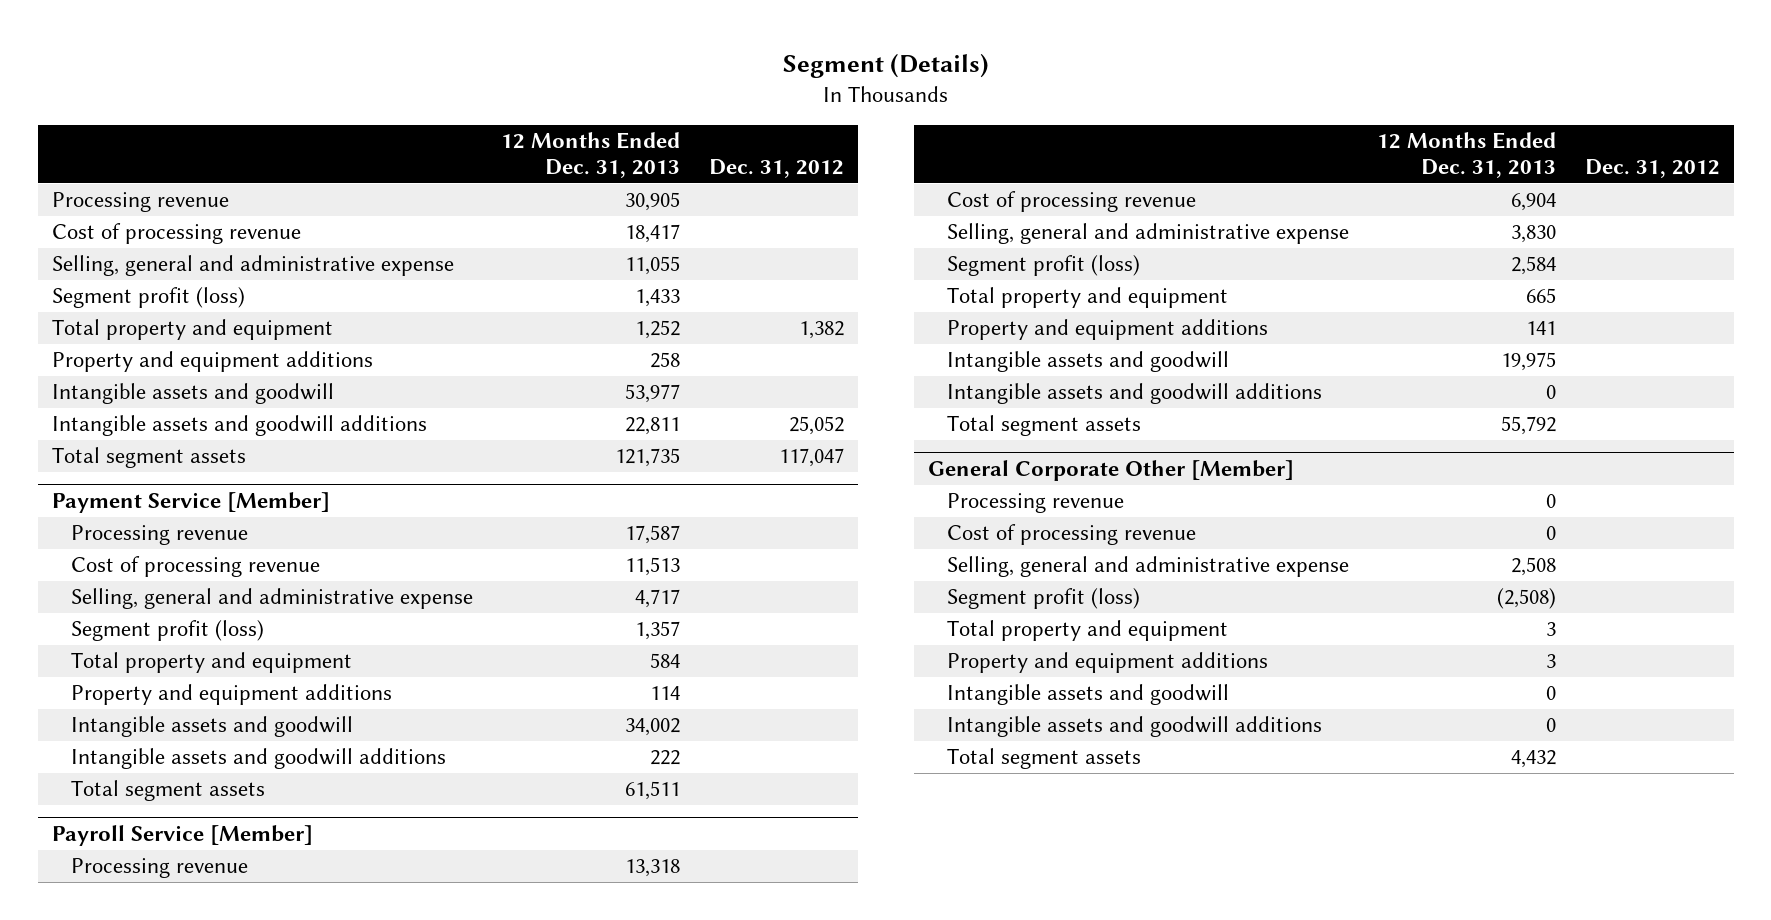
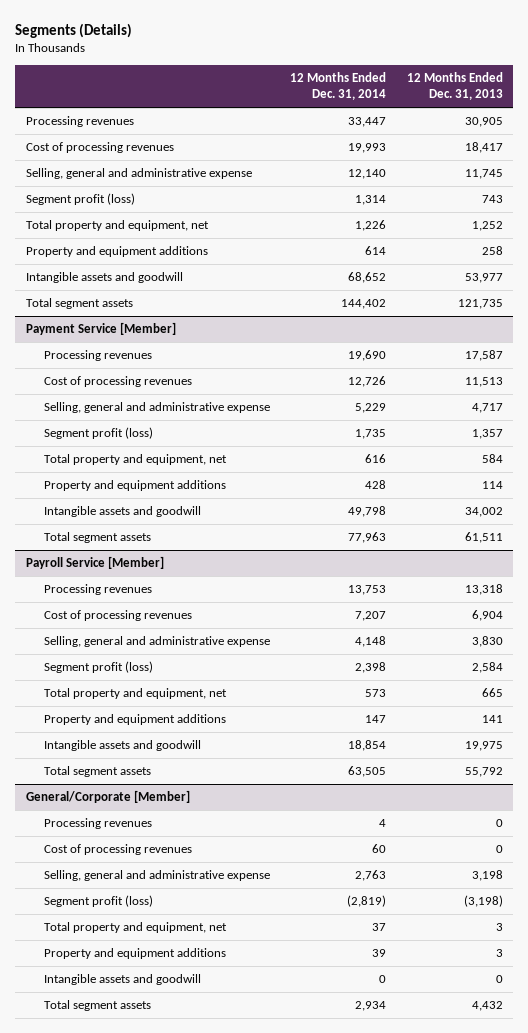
[782,53,989,79] Segment (Details) -> [15,22,133,38] Segments (Details)
[708,158,844,178] Dec. 31, 2012 -> none
none -> [290,71,387,101] 12 Months Ended Dec. 31, 2014
[51,192,229,213] Processing revenue -> [25,116,134,128] Processing revenues
[51,223,301,245] Cost of processing revenue -> [25,142,174,154] Cost of processing revenues
[625,256,681,276] 11,055 -> [464,169,503,180] 11,745
[635,289,681,308] 1,433 -> [481,195,503,204] 743
[51,319,333,341] Total property and equipment -> [25,220,209,232] Total property and equipment, net
[51,415,427,437] Intangible assets and goodwill additions -> none
[70,525,248,546] Processing revenue -> [43,350,152,362] Processing revenues
[70,556,320,578] Cost of processing revenue -> [43,376,192,388] Cost of processing revenues
[70,652,352,674] Total property and equipment -> [43,454,227,466] Total property and equipment, net
[70,748,446,770] Intangible assets and goodwill additions -> none
[70,858,248,879] Processing revenue -> [43,584,152,596] Processing revenues
[946,191,1196,213] Cost of processing revenue -> [43,610,192,622] Cost of processing revenues
[946,287,1228,309] Total property and equipment -> [43,688,227,700] Total property and equipment, net
[946,383,1322,405] Intangible assets and goodwill additions -> none
[927,460,1294,482] General Corporate Other [Member] -> [25,790,190,804] General/Corporate [Member]
[946,493,1124,514] Processing revenue -> [43,818,152,830] Processing revenues
[946,524,1196,546] Cost of processing revenue -> [43,844,192,856] Cost of processing revenues
[1511,557,1557,577] 2,508 -> [471,870,503,882] 3,198
[1497,588,1557,610] (2,508) -> [463,895,503,908] (3,198)
[946,620,1228,642] Total property and equipment -> [43,922,227,934] Total property and equipment, net
[946,716,1322,738] Intangible assets and goodwill additions -> none

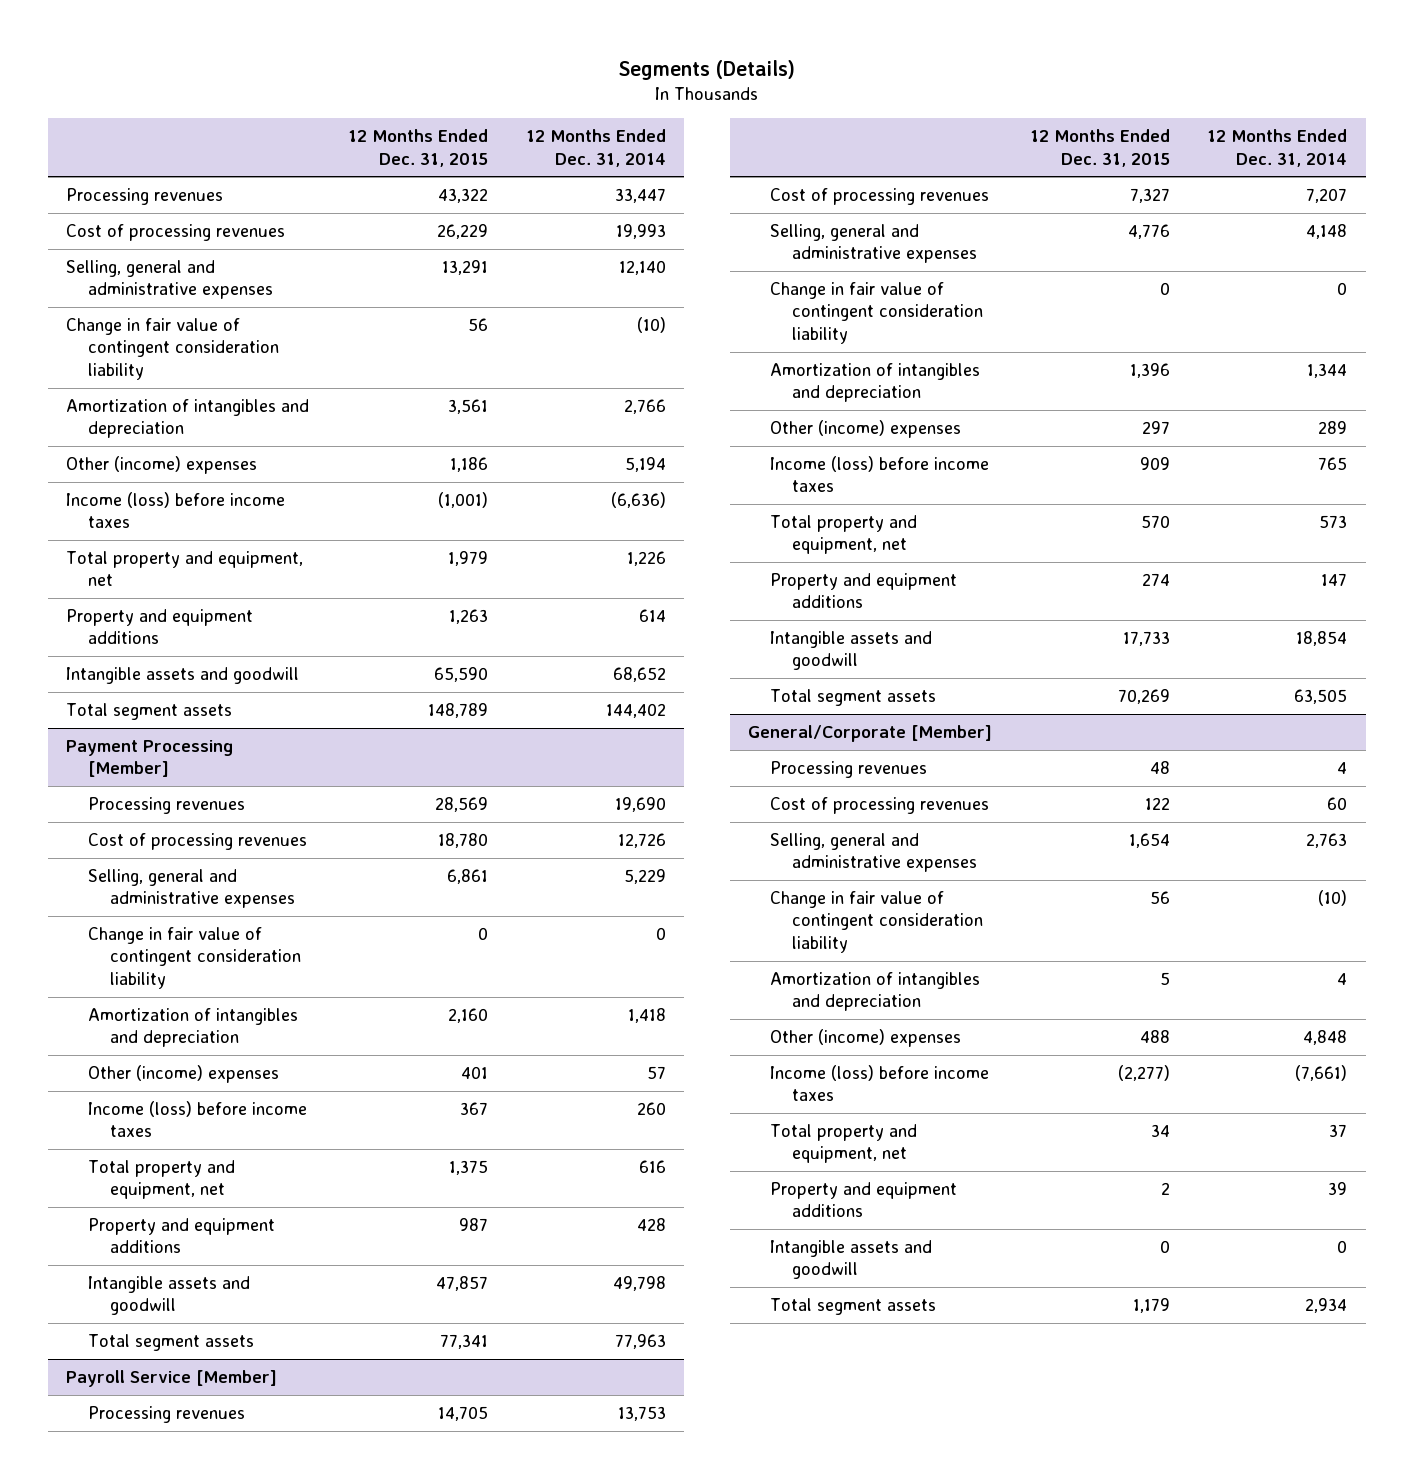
[406,71,503,101] 12 Months Ended Dec. 31, 2013 -> none
none -> [347,129,488,167] 12 Months Ended Dec. 31, 2015
[25,193,135,206] Segment profit (loss) -> none
[25,168,252,180] Selling, general and administrative expense -> [66,260,274,300] Selling, general and administrative expenses
none -> [66,318,280,380] Change in fair value of contingent consideration liability
none -> [66,399,310,439] Amortization of intangibles and depreciation
none -> [66,456,258,475] Other (income) expenses
none -> [66,492,286,529] Income (loss) before income taxes
[25,322,176,336] Payment Service [Member] -> [66,740,234,778] Payment Processing [Member]
[43,427,153,440] Segment profit (loss) -> none
[43,402,270,414] Selling, general and administrative expense -> [88,869,295,909] Selling, general and administrative expenses
none -> [88,927,301,989] Change in fair value of contingent consideration liability
none -> [88,1008,299,1048] Amortization of intangibles and depreciation
none -> [88,1065,280,1084] Other (income) expenses
none -> [88,1101,308,1138] Income (loss) before income taxes
[43,661,153,674] Segment profit (loss) -> none
[43,636,270,648] Selling, general and administrative expense -> [769,224,977,264] Selling, general and administrative expenses
none -> [769,282,983,344] Change in fair value of contingent consideration liability
none -> [769,363,980,403] Amortization of intangibles and depreciation
none -> [769,420,961,439] Other (income) expenses
none -> [769,456,989,493] Income (loss) before income taxes
[43,895,153,908] Segment profit (loss) -> none
[43,870,270,882] Selling, general and administrative expense -> [769,833,977,873] Selling, general and administrative expenses
none -> [769,891,983,953] Change in fair value of contingent consideration liability
none -> [769,972,980,1012] Amortization of intangibles and depreciation
none -> [769,1029,961,1048] Other (income) expenses
none -> [769,1065,989,1102] Income (loss) before income taxes

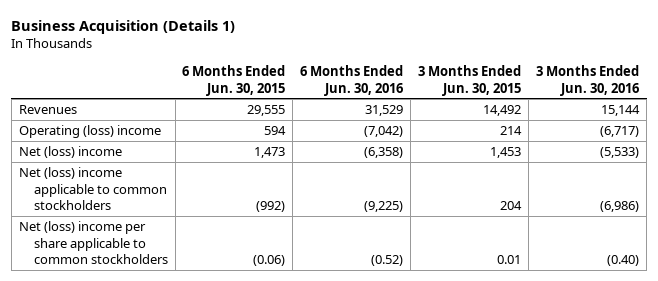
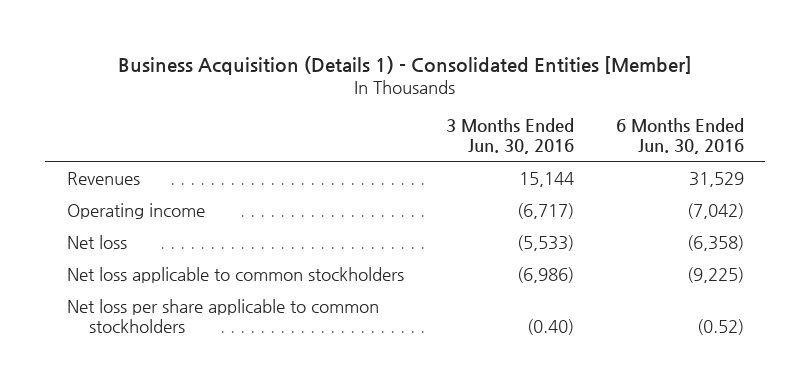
[11,19,236,34] Business Acquisition (Details 1) -> [118,55,693,75] Business Acquisition (Details 1) - Consolidated Entities [Member]
[182,65,286,96] 6 Months Ended Jun. 30, 2015 -> none
[418,65,522,96] 3 Months Ended Jun. 30, 2015 -> none
[18,125,161,139] Operating (loss) income -> [66,202,205,219] Operating income
[18,146,122,159] Net (loss) income -> [66,234,127,249] Net loss
[18,167,167,211] Net (loss) income applicable to common stockholders -> [66,266,404,283] Net loss applicable to common stockholders
[18,221,168,265] Net (loss) income per share applicable to common stockholders -> [66,298,379,334] Net loss per share applicable to common stockholders

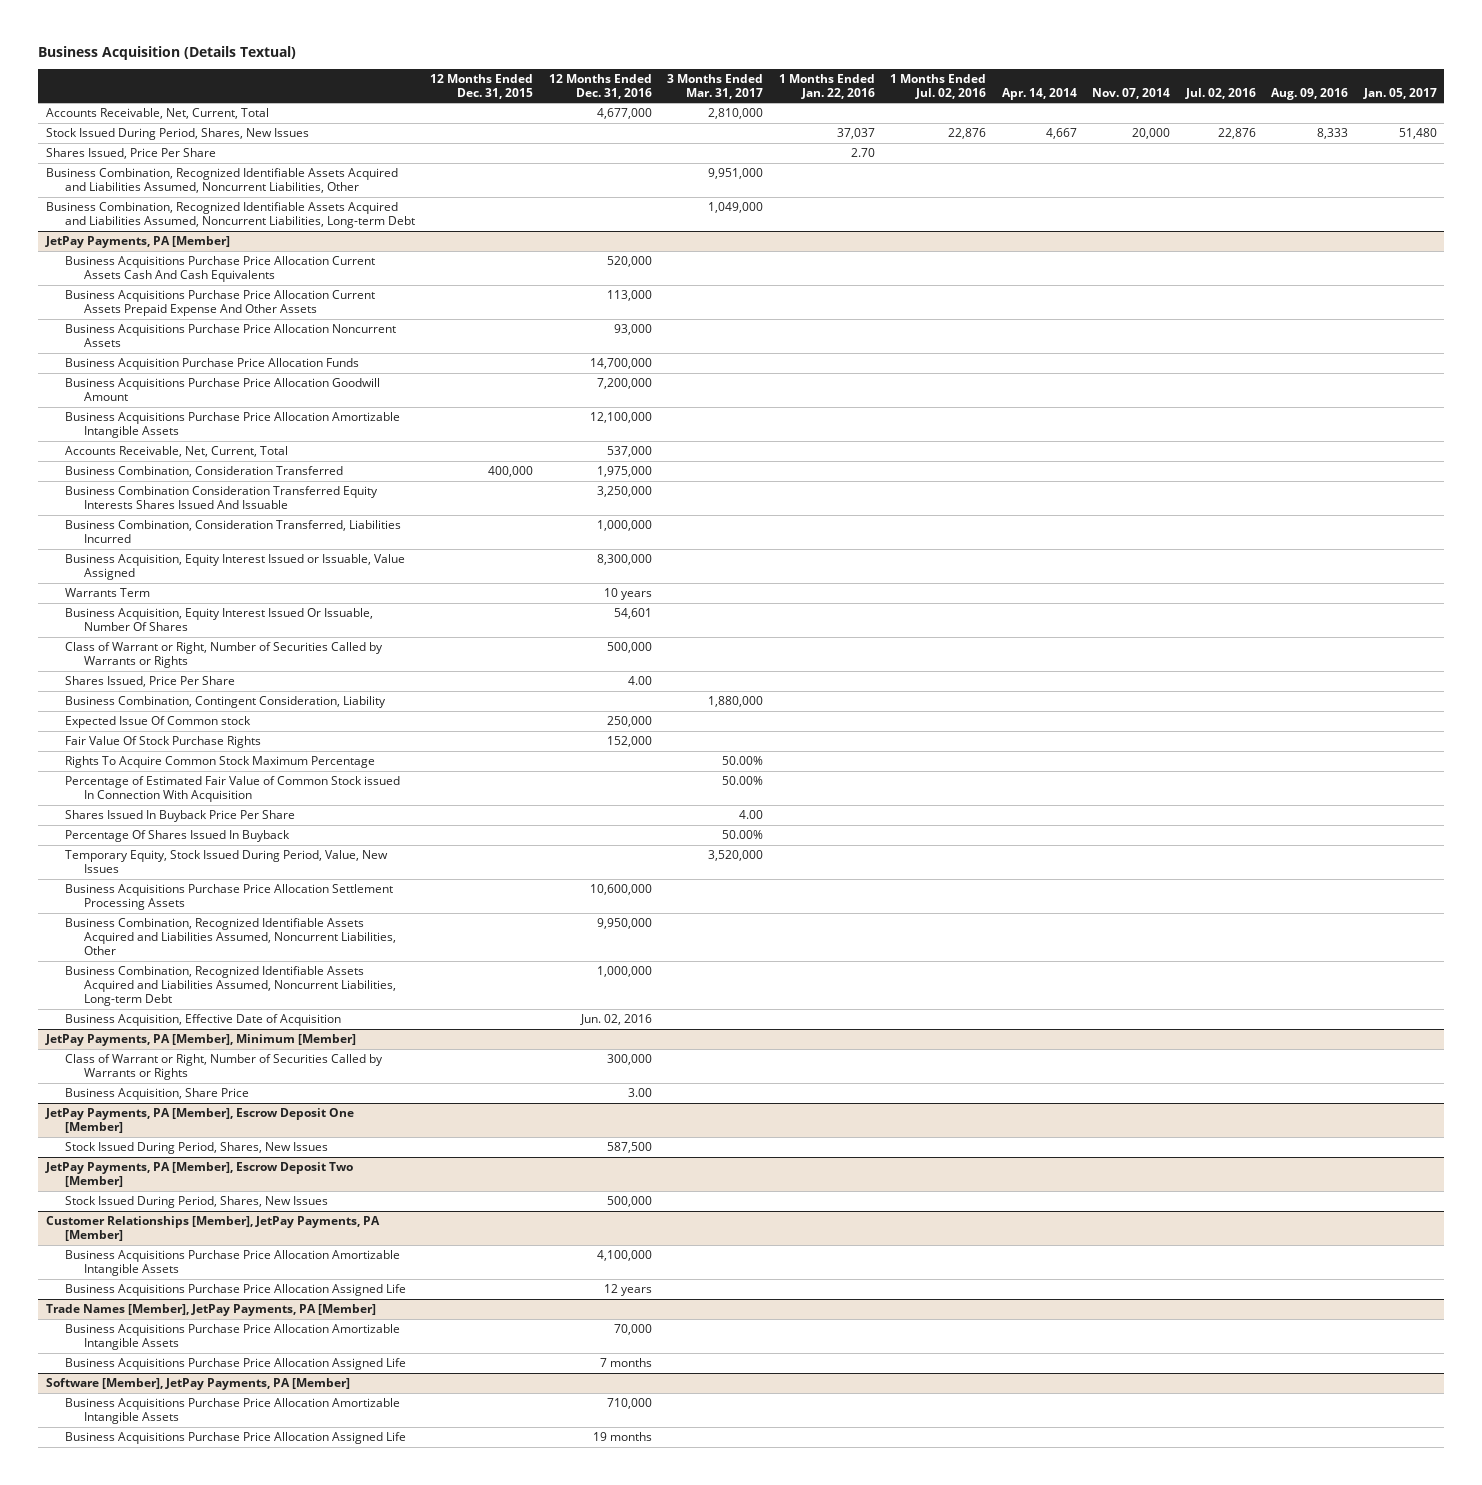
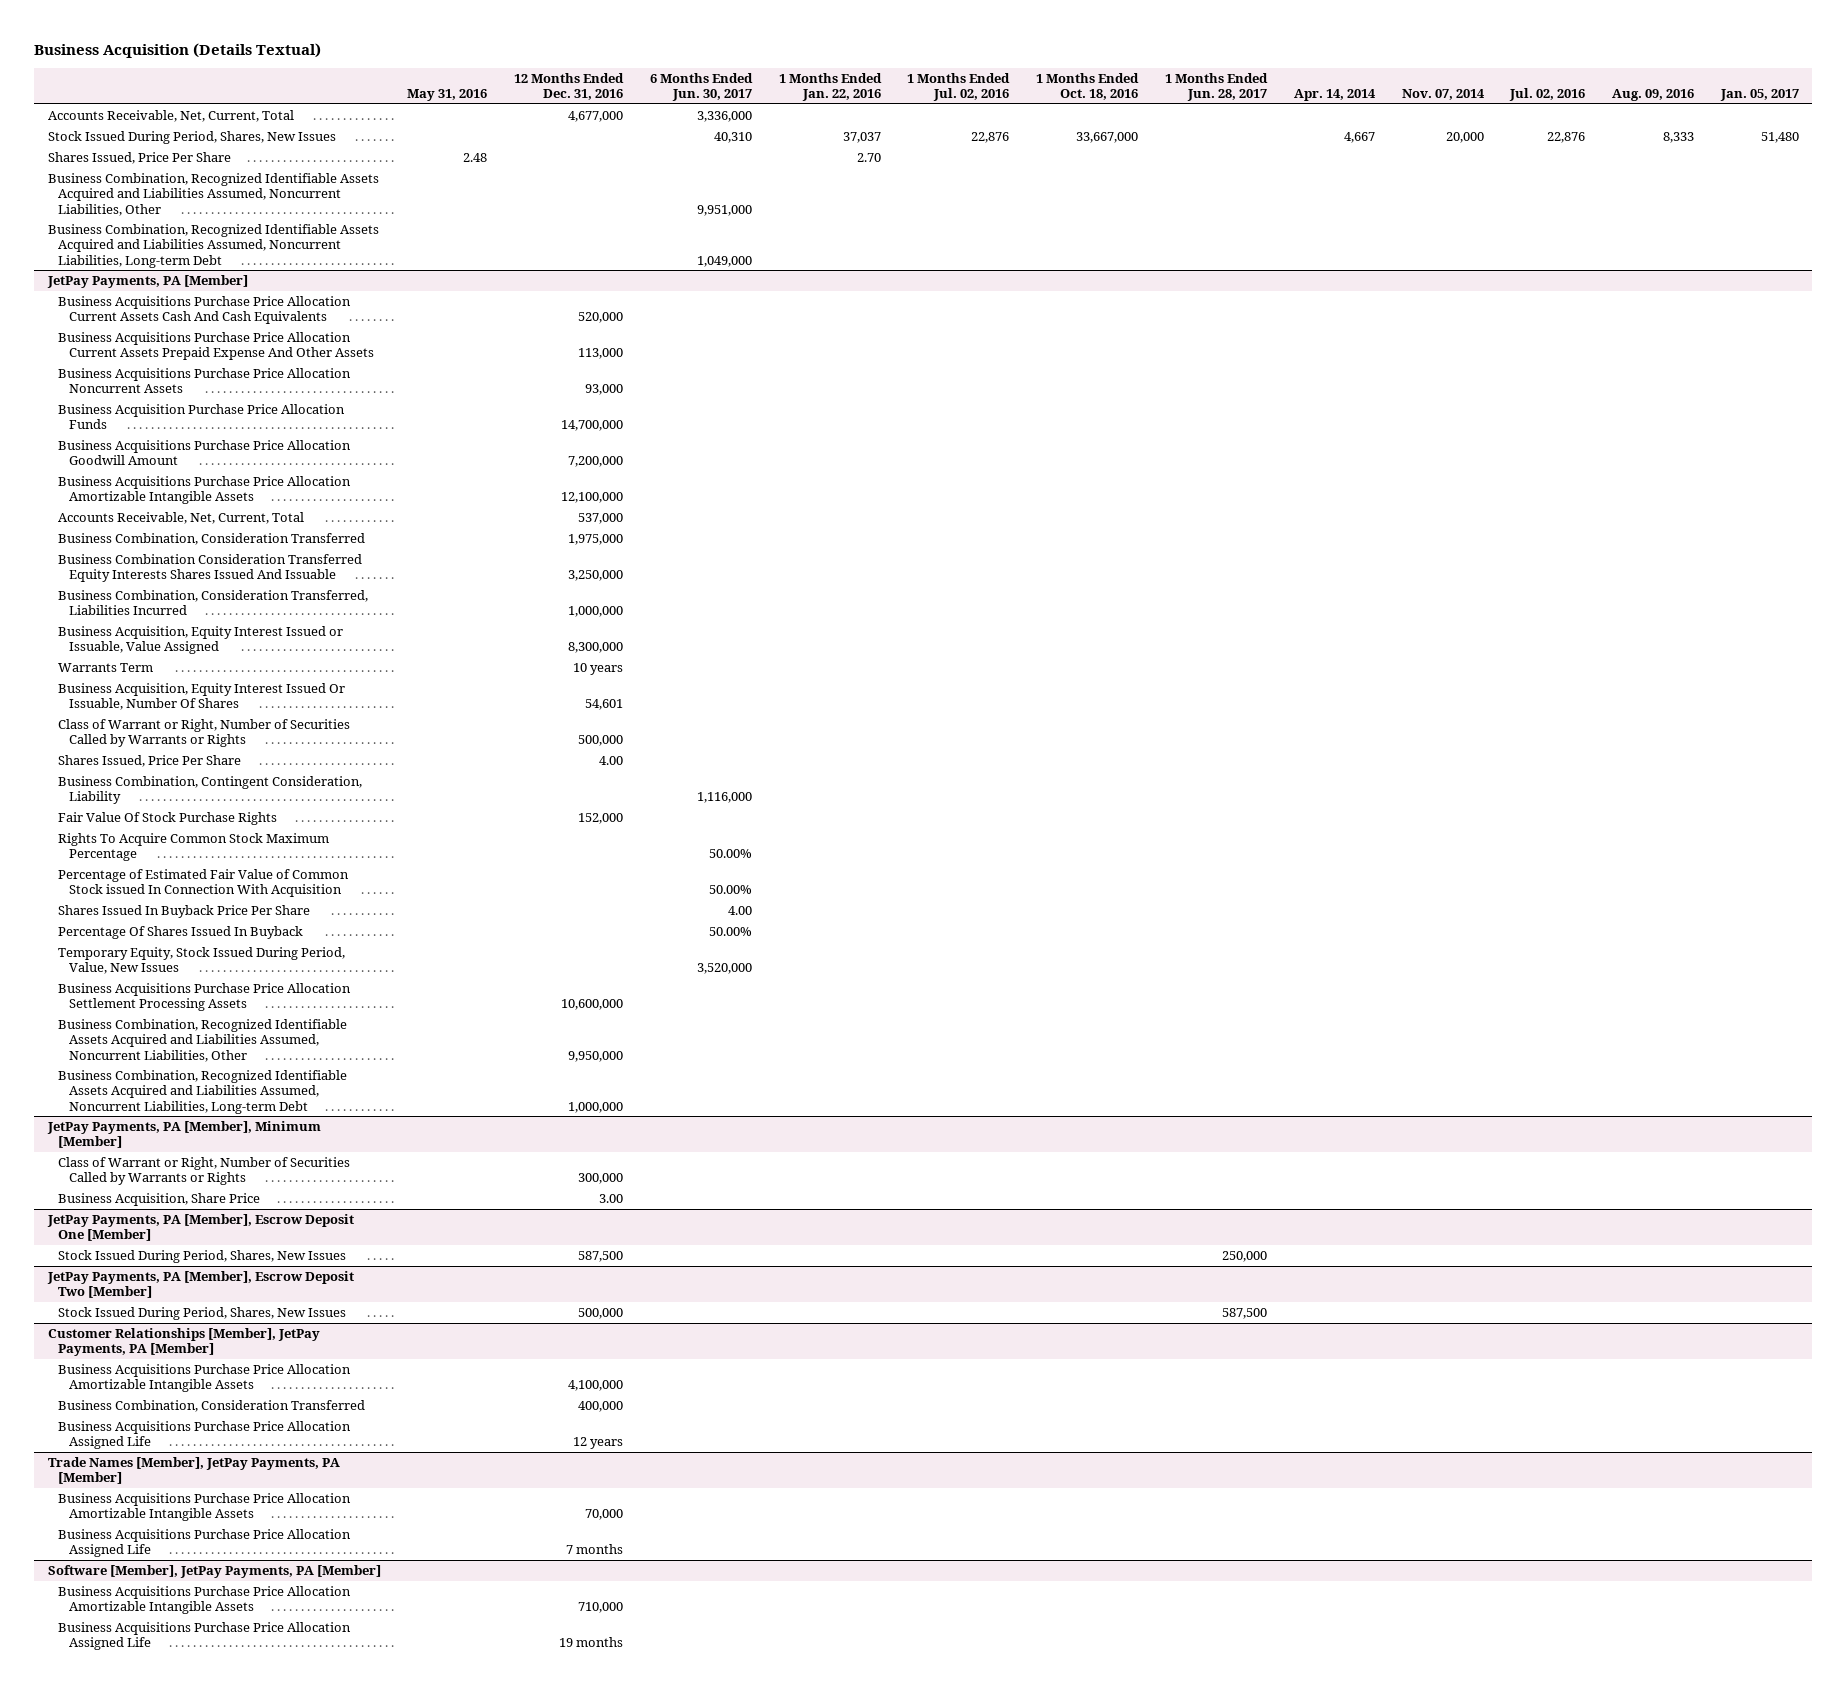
[430,73,534,99] 12 Months Ended Dec. 31, 2015 -> none
[667,73,764,99] 3 Months Ended Mar. 31, 2017 -> none
none -> [407,89,488,102] May 31, 2016
none -> [649,72,753,102] 6 Months Ended Jun. 30, 2017
none -> [1036,72,1140,101] 1 Months Ended Oct. 18, 2016
none -> [1165,72,1269,102] 1 Months Ended Jun. 28, 2017
[64,716,251,729] Expected Issue Of Common stock -> none
[64,1014,341,1027] Business Acquisition, Effective Date of Acquisition -> none
none -> [58,1400,366,1413] Business Combination, Consideration Transferred

